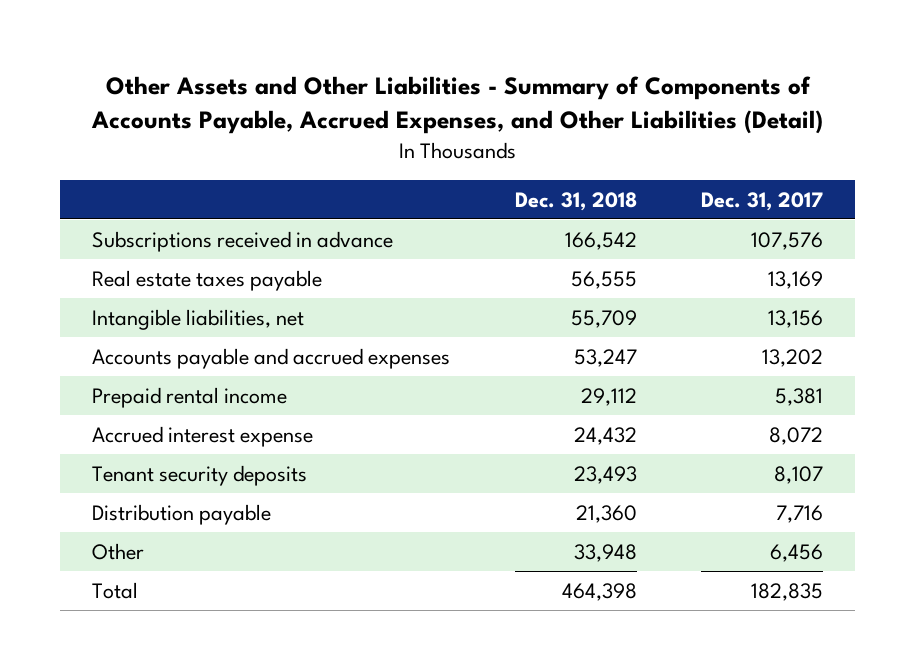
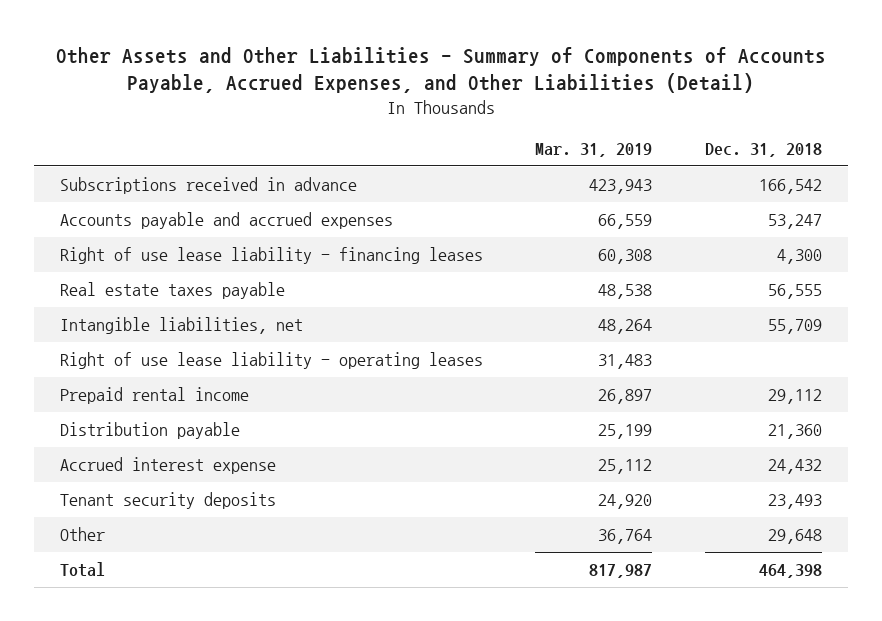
[701,191,824,211] Dec. 31, 2017 -> none
none -> [535,142,653,157] Mar. 31, 2019
[92,347,451,369] Accounts payable and accrued expenses -> [60,212,394,230] Accounts payable and accrued expenses
none -> [60,247,484,265] Right of use lease liability - financing leases
none -> [60,352,484,370] Right of use lease liability - operating leases
[92,503,272,525] Distribution payable -> [60,422,241,440] Distribution payable
[573,543,637,562] 33,948 -> [767,529,822,545] 29,648

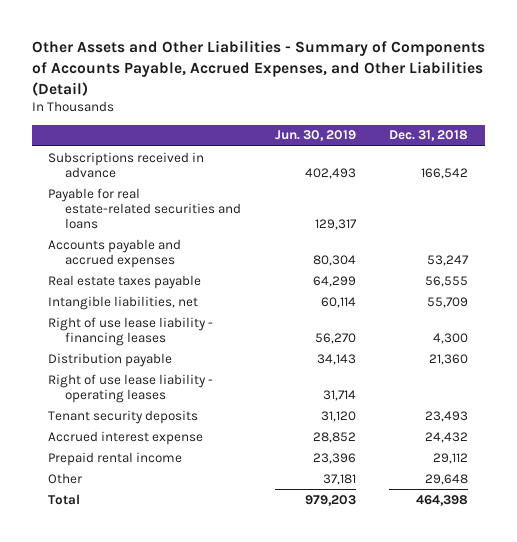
[535,142,653,157] Mar. 31, 2019 -> none
none -> [274,130,356,142] Jun. 30, 2019
none -> [48,187,242,230] Payable for real estate-related securities and loans
[60,247,484,265] Right of use lease liability - financing leases -> [48,316,214,346] Right of use lease liability - financing leases
[60,352,484,370] Right of use lease liability - operating leases -> [48,373,214,403] Right of use lease liability - operating leases
[60,457,277,475] Accrued interest expense -> [48,430,204,445] Accrued interest expense
[60,387,250,405] Prepaid rental income -> [48,451,183,466] Prepaid rental income

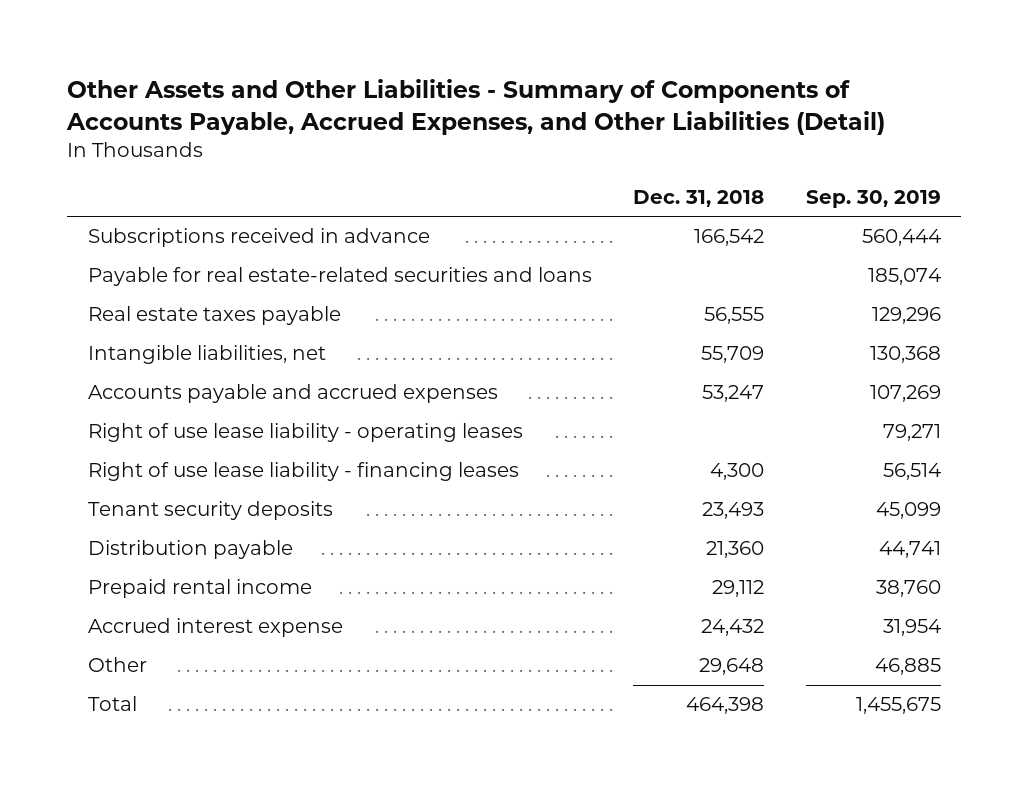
[274,130,356,142] Jun. 30, 2019 -> none
none -> [805,189,941,208] Sep. 30, 2019
[48,238,182,268] Accounts payable and accrued expenses -> [87,384,498,404] Accounts payable and accrued expenses
[48,316,214,346] Right of use lease liability - financing leases -> [87,462,519,482] Right of use lease liability - financing leases
[48,352,173,367] Distribution payable -> [87,540,293,560] Distribution payable
[48,430,204,445] Accrued interest expense -> [87,618,343,638] Accrued interest expense

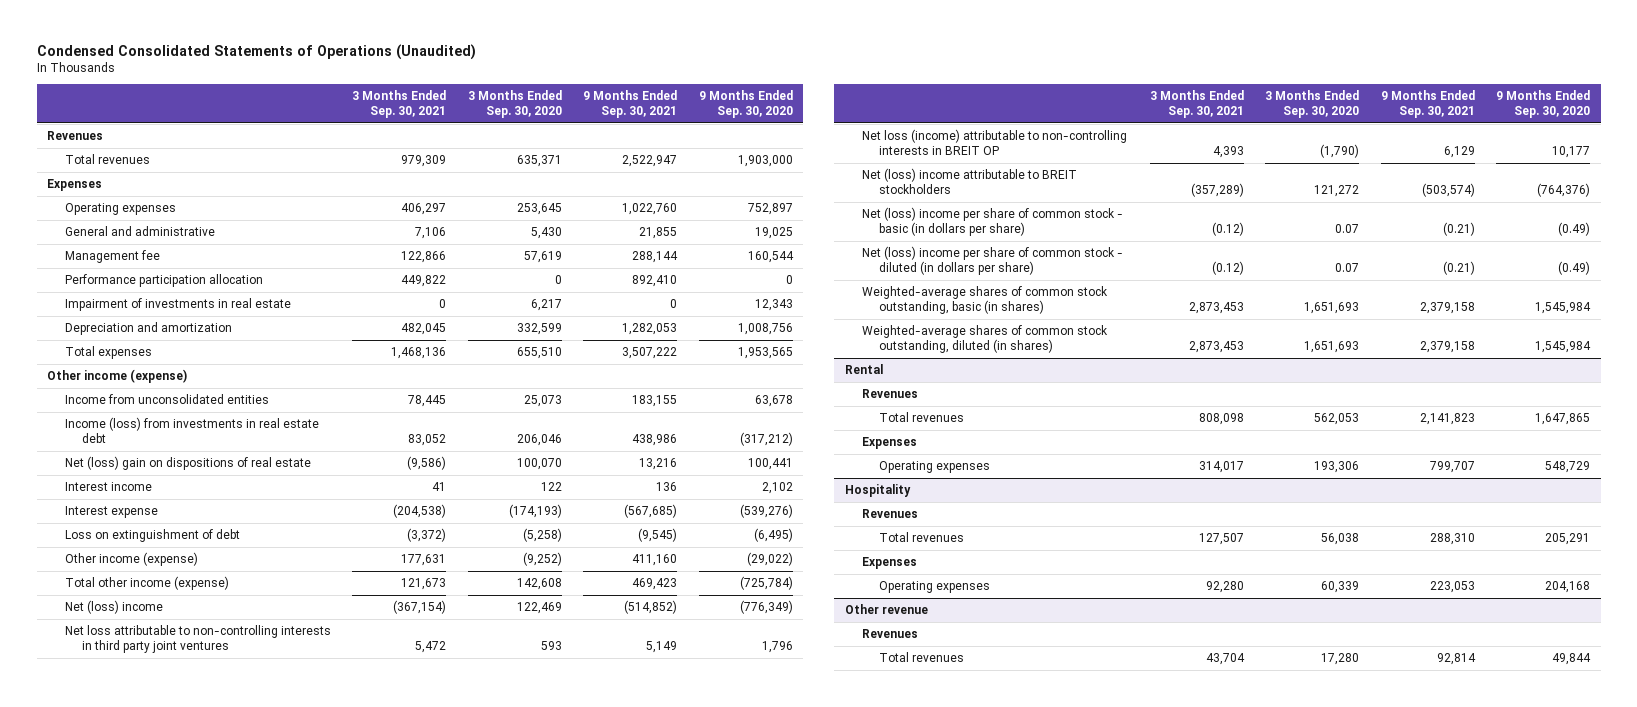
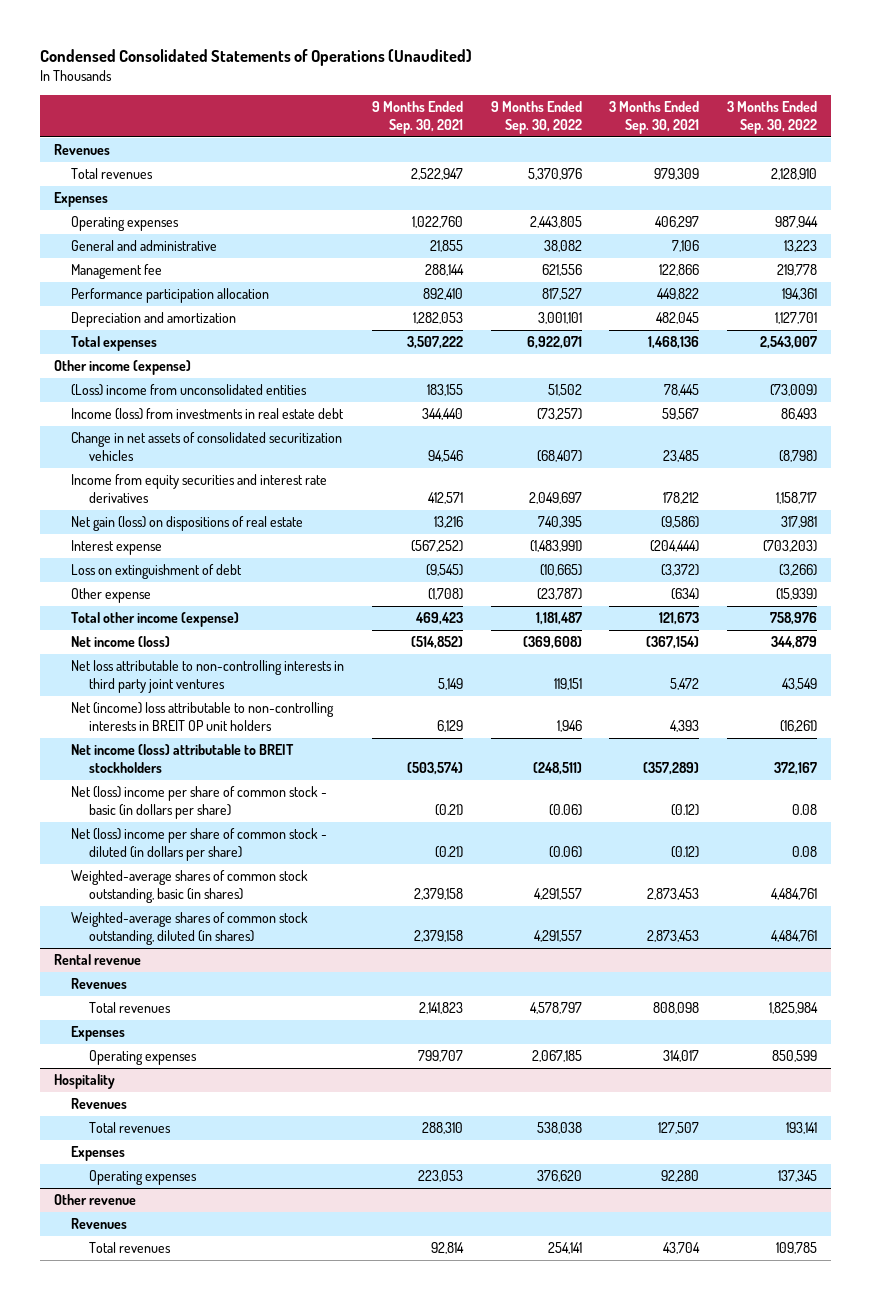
[467,90,562,119] 3 Months Ended Sep. 30, 2020 -> none
[698,90,793,119] 9 Months Ended Sep. 30, 2020 -> none
none -> [490,101,582,134] 9 Months Ended Sep. 30, 2022
none -> [727,101,818,134] 3 Months Ended Sep. 30, 2022
[64,298,291,312] Impairment of investments in real estate -> none
[64,482,152,492] Interest income -> none
[64,394,269,405] Income from unconsolidated entities -> [71,384,308,397] (Loss) income from unconsolidated entities
[408,434,447,447] 83,052 -> [662,408,700,421] 59,567
[632,434,678,447] 438,986 -> [421,408,463,421] 344,440
none -> [71,432,343,461] Change in net assets of consolidated securitization vehicles
none -> [71,474,328,503] Income from equity securities and interest rate derivatives
[64,456,311,471] Net (loss) gain on dispositions of real estate -> [71,516,304,532] Net gain (loss) on dispositions of real estate
[393,504,447,519] (204,538) -> [650,540,700,553] (204,444)
[624,504,678,519] (567,685) -> [410,540,463,553] (567,252)
[64,552,198,567] Other income (expense) -> [71,588,152,604] Other expense
[401,554,447,567] 177,631 -> [671,588,700,601] (634)
[632,554,678,567] 411,160 -> [427,588,463,601] (1,708)
[64,600,163,615] Net (loss) income -> [71,636,171,648] Net income (loss)
[862,129,1128,156] Net loss (income) attributable to non-controlling interests in BREIT OP -> [71,702,335,731] Net (income) loss attributable to non-controlling interests in BREIT OP unit holders
[862,168,1078,195] Net (loss) income attributable to BREIT stockholders -> [71,744,295,773] Net income (loss) attributable to BREIT stockholders
[844,364,883,375] Rental -> [53,954,141,966] Rental revenue

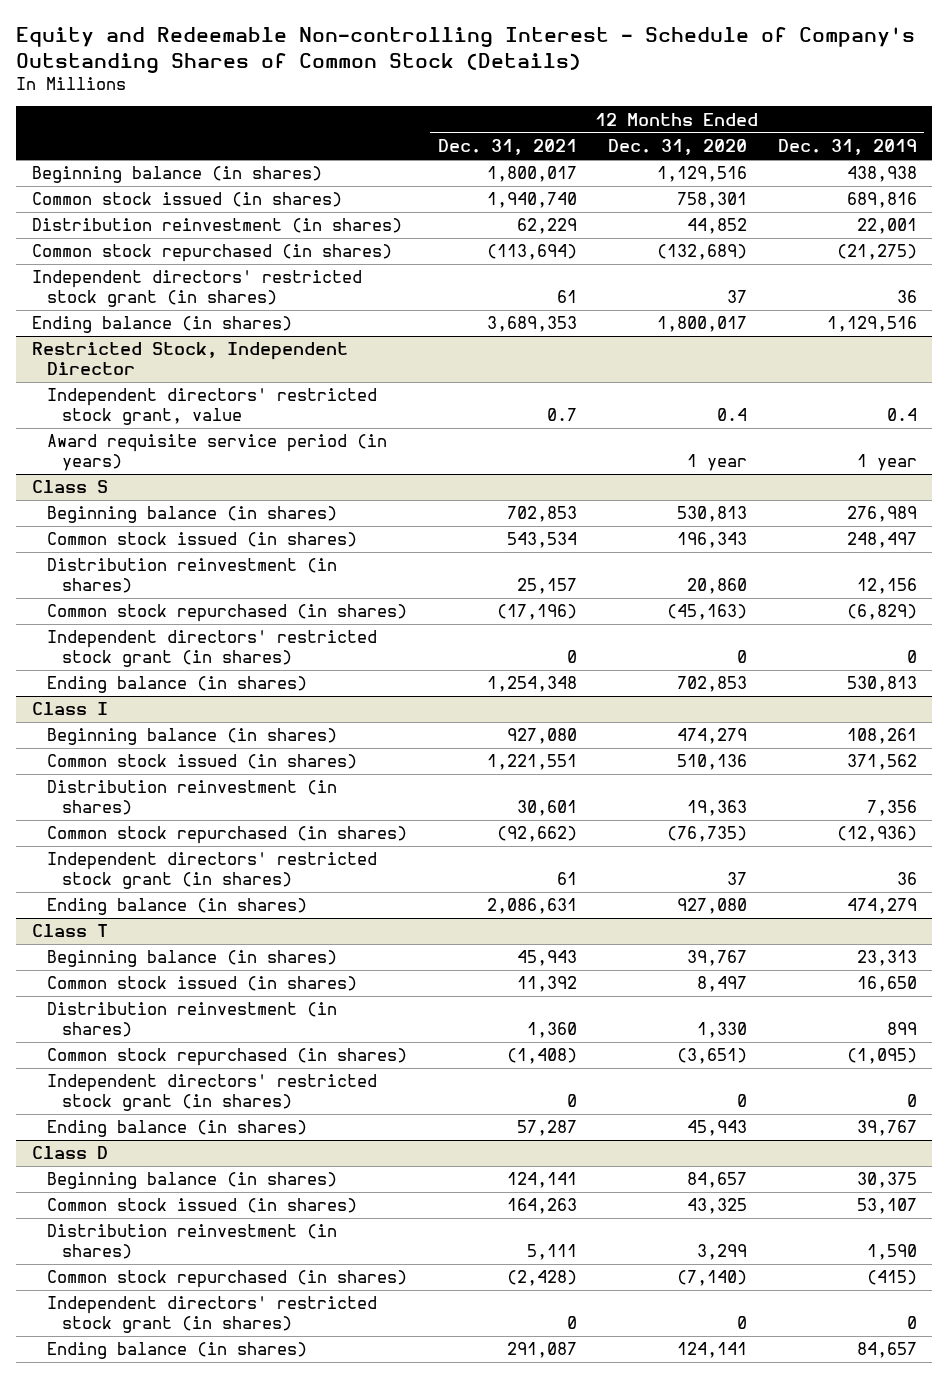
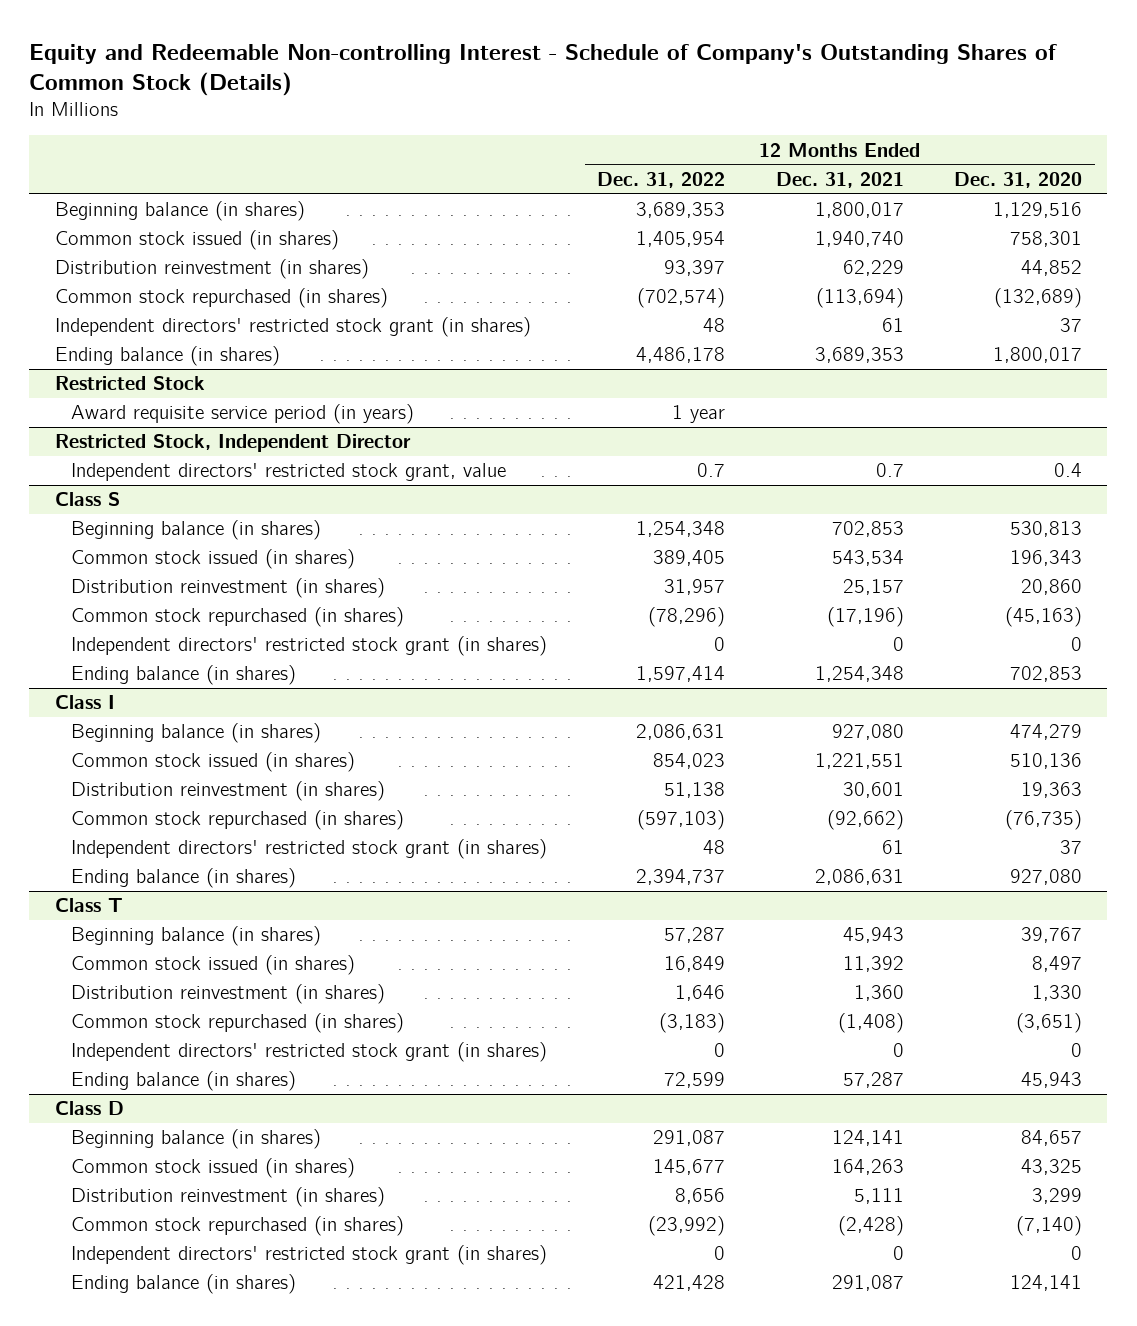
[777,139,917,156] Dec. 31, 2019 -> none
none -> [597,171,726,188] Dec. 31, 2022
none -> [54,376,205,391] Restricted Stock
none -> [70,404,414,425] Award requisite service period (in years)
[46,434,387,471] Award requisite service period (in years) -> none

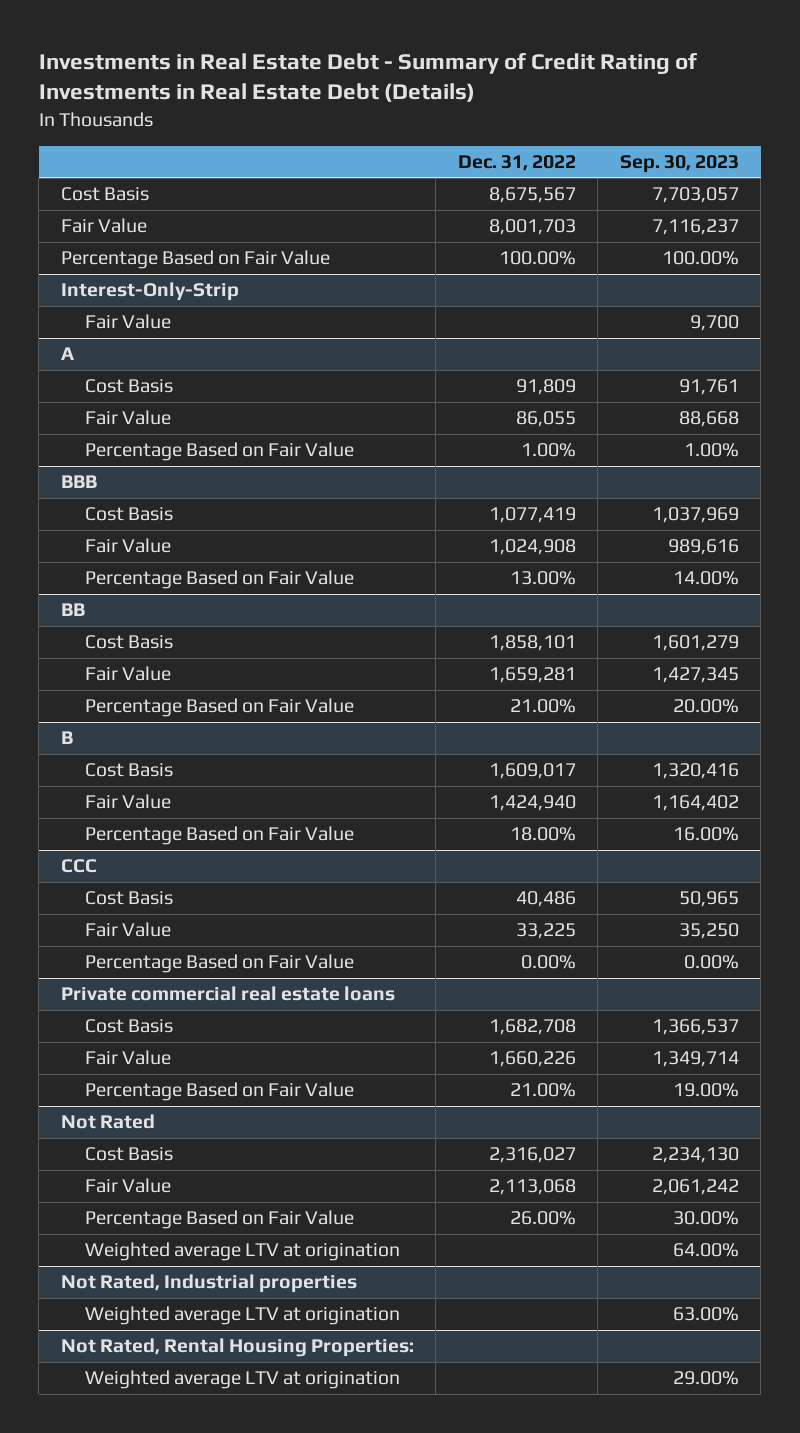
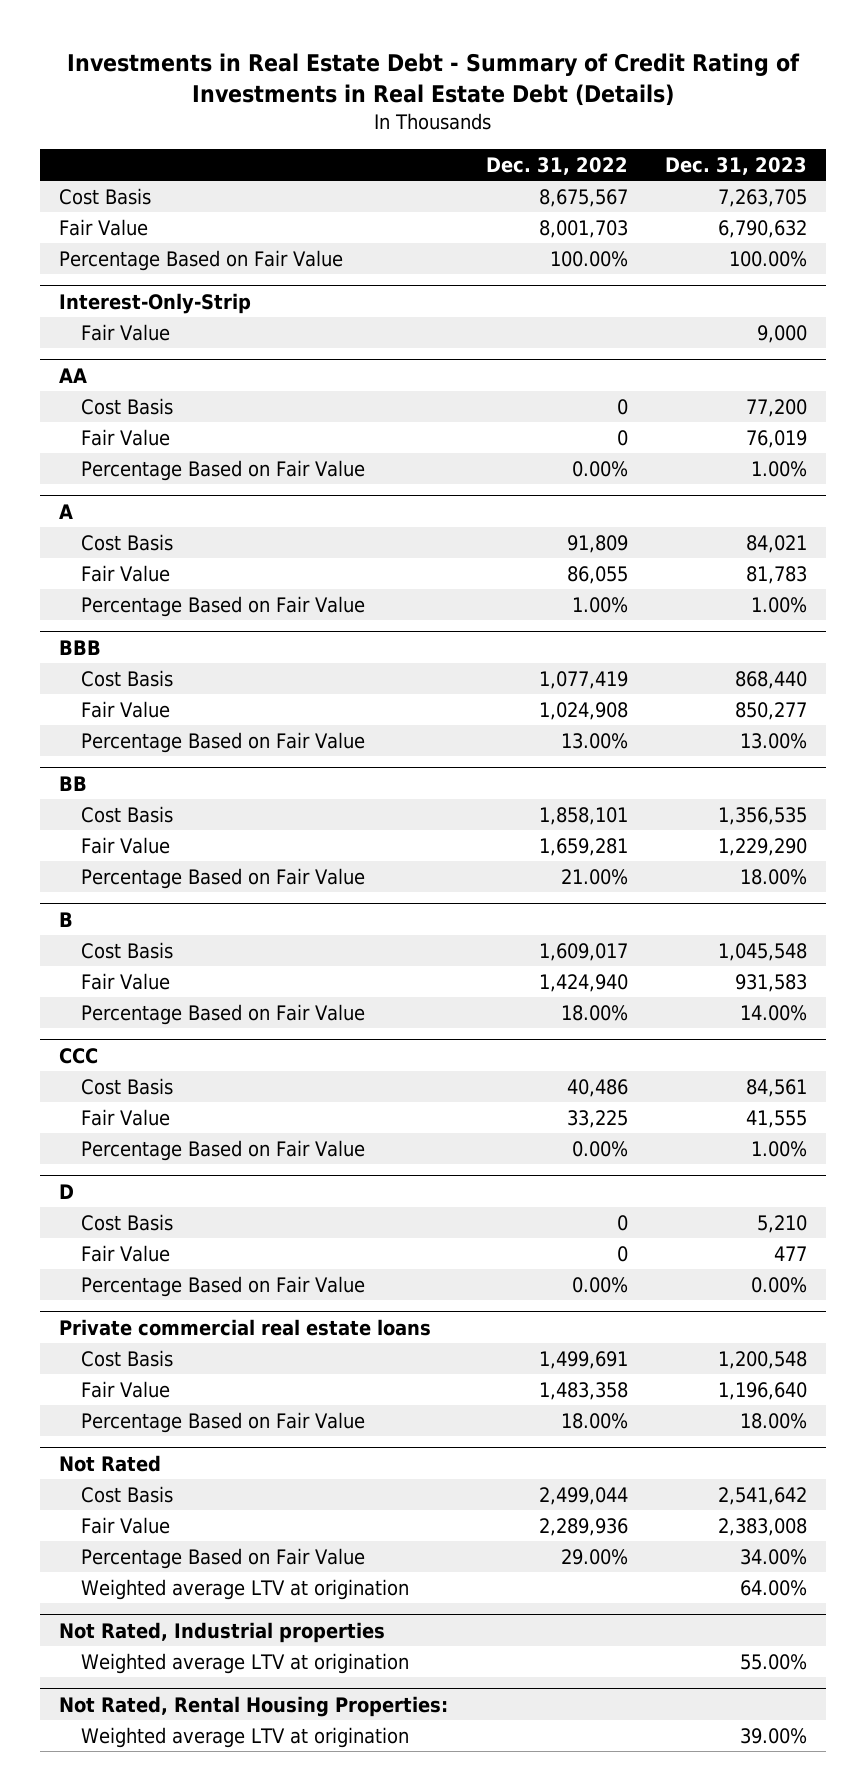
[619,154,739,173] Sep. 30, 2023 -> none
none -> [665,156,808,175] Dec. 31, 2023
none -> [58,367,87,383] AA
none -> [81,397,174,415] Cost Basis
none -> [81,428,171,446] Fair Value
none -> [81,459,366,481] Percentage Based on Fair Value
none -> [58,1183,74,1199] D
none -> [81,1213,174,1231] Cost Basis
none -> [81,1244,171,1262] Fair Value
none -> [81,1275,366,1297] Percentage Based on Fair Value
[488,1019,576,1036] 1,682,708 -> [538,1350,628,1369] 1,499,691
[488,1051,576,1068] 1,660,226 -> [538,1381,628,1400] 1,483,358
[509,1083,576,1098] 21.00% -> [560,1412,628,1429] 18.00%
[488,1147,576,1164] 2,316,027 -> [538,1486,628,1505] 2,499,044
[488,1179,576,1196] 2,113,068 -> [538,1517,628,1536] 2,289,936
[509,1211,576,1226] 26.00% -> [560,1548,628,1565] 29.00%

